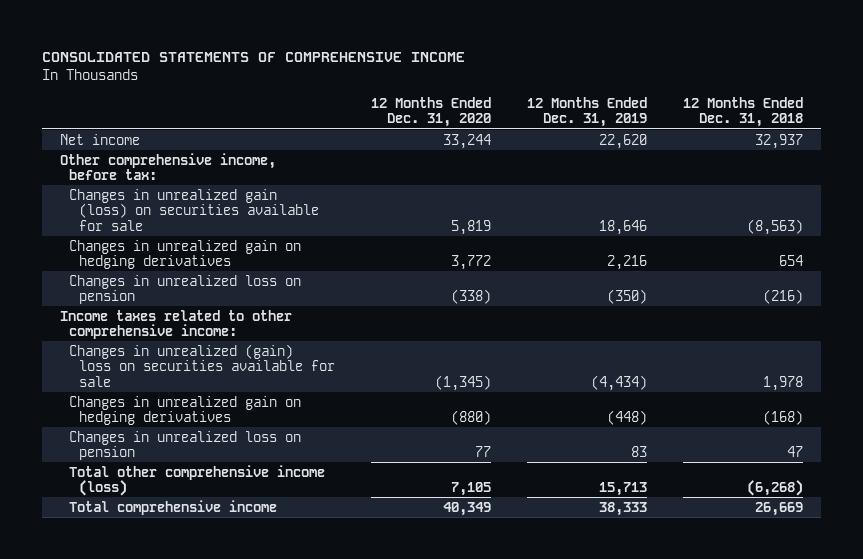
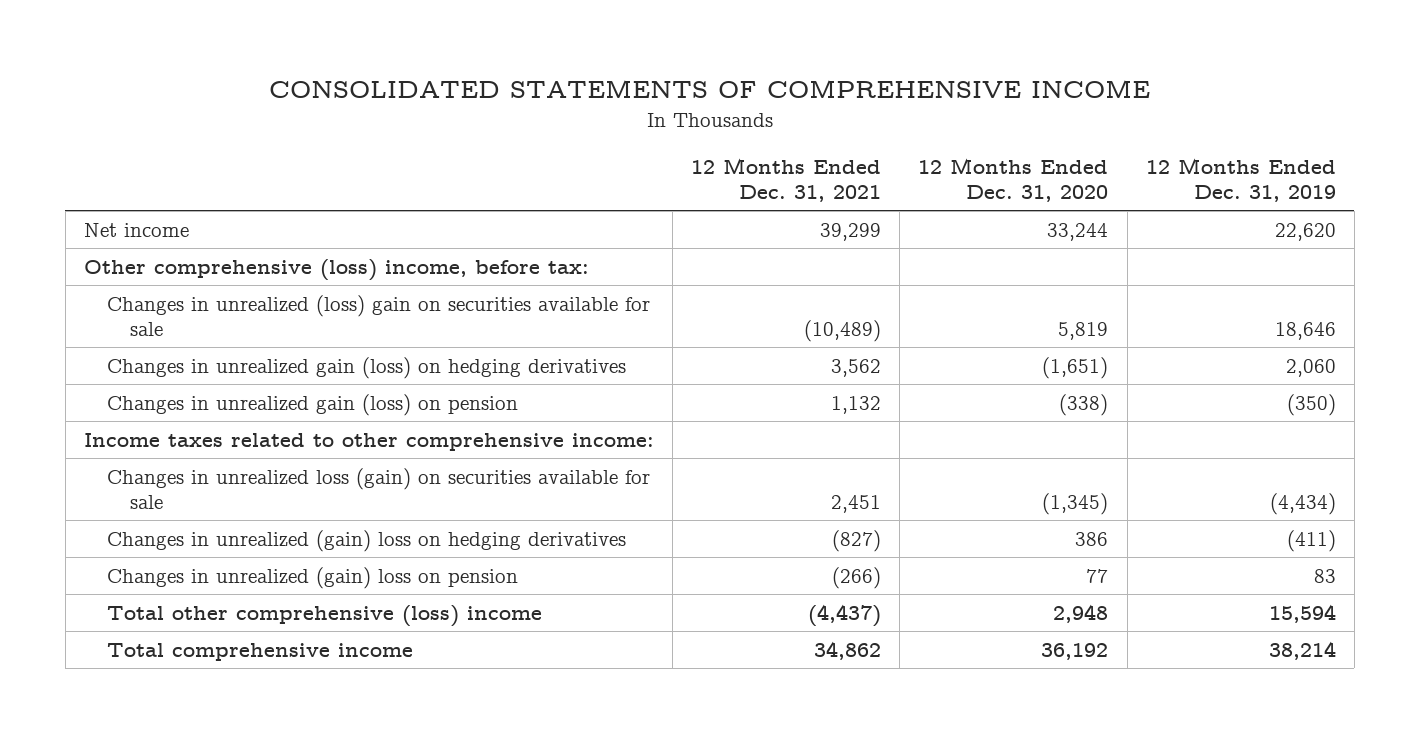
[683,96,804,128] 12 Months Ended Dec. 31, 2018 -> none
none -> [691,157,882,202] 12 Months Ended Dec. 31, 2021
[59,152,276,181] Other comprehensive income, before tax: -> [84,258,590,281] Other comprehensive (loss) income, before tax:
[69,188,319,231] Changes in unrealized gain (loss) on securities available for sale -> [107,294,651,336] Changes in unrealized (loss) gain on securities available for sale
[69,239,302,270] Changes in unrealized gain on hedging derivatives -> [107,356,627,379] Changes in unrealized gain (loss) on hedging derivatives
[451,255,492,271] 3,772 -> [1042,356,1109,379] (1,651)
[607,255,648,271] 2,216 -> [1285,358,1336,377] 2,060
[69,274,302,305] Changes in unrealized loss on pension -> [107,393,519,416] Changes in unrealized gain (loss) on pension
[69,343,335,387] Changes in unrealized (gain) loss on securities available for sale -> [107,467,651,509] Changes in unrealized loss (gain) on securities available for sale
[69,395,302,426] Changes in unrealized gain on hedging derivatives -> [107,529,627,552] Changes in unrealized (gain) loss on hedging derivatives
[451,410,492,426] (880) -> [1075,531,1109,546] 386
[607,410,648,426] (448) -> [1286,529,1336,552] (411)
[69,430,302,461] Changes in unrealized loss on pension -> [107,566,519,589] Changes in unrealized (gain) loss on pension
[69,464,326,497] Total other comprehensive income (loss) -> [107,604,543,627] Total other comprehensive (loss) income
[451,482,492,497] 7,105 -> [1053,603,1109,623] 2,948
[599,482,648,497] 15,713 -> [1268,603,1336,623] 15,594
[443,501,492,516] 40,349 -> [1041,642,1109,660] 36,192
[599,501,648,516] 38,333 -> [1268,640,1336,660] 38,214

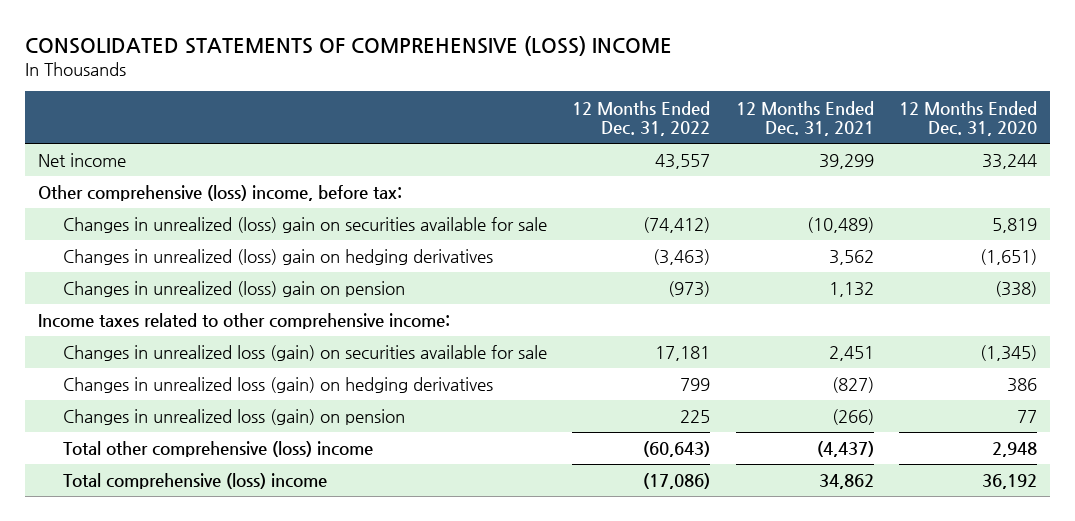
[268,80,1150,99] CONSOLIDATED STATEMENTS OF COMPREHENSIVE INCOME -> [25,35,673,56] CONSOLIDATED STATEMENTS OF COMPREHENSIVE (LOSS) INCOME
[1145,157,1336,202] 12 Months Ended Dec. 31, 2019 -> none
none -> [572,100,711,137] 12 Months Ended Dec. 31, 2022
[107,356,627,379] Changes in unrealized gain (loss) on hedging derivatives -> [63,249,494,266] Changes in unrealized (loss) gain on hedging derivatives
[107,393,519,416] Changes in unrealized gain (loss) on pension -> [63,281,406,298] Changes in unrealized (loss) gain on pension
[107,529,627,552] Changes in unrealized (gain) loss on hedging derivatives -> [63,377,494,394] Changes in unrealized loss (gain) on hedging derivatives
[107,566,519,589] Changes in unrealized (gain) loss on pension -> [63,409,406,426] Changes in unrealized loss (gain) on pension
[107,642,414,661] Total comprehensive income -> [63,473,328,490] Total comprehensive (loss) income

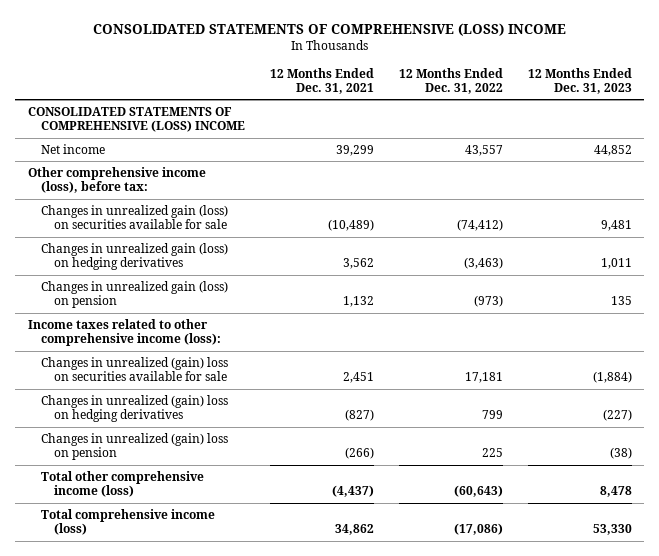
[898,100,1037,137] 12 Months Ended Dec. 31, 2020 -> none
none -> [527,67,632,94] 12 Months Ended Dec. 31, 2023
none -> [27,107,245,133] CONSOLIDATED STATEMENTS OF COMPREHENSIVE (LOSS) INCOME
[38,185,403,202] Other comprehensive (loss) income, before tax: -> [27,167,206,194] Other comprehensive income (loss), before tax:
[63,217,548,234] Changes in unrealized (loss) gain on securities available for sale -> [40,205,228,230] Changes in unrealized gain (loss) on securities available for sale
[63,249,494,266] Changes in unrealized (loss) gain on hedging derivatives -> [40,243,228,271] Changes in unrealized gain (loss) on hedging derivatives
[63,281,406,298] Changes in unrealized (loss) gain on pension -> [40,281,228,309] Changes in unrealized gain (loss) on pension
[38,313,451,330] Income taxes related to other comprehensive income: -> [27,319,221,347] Income taxes related to other comprehensive income (loss):
[63,345,548,362] Changes in unrealized loss (gain) on securities available for sale -> [40,357,228,382] Changes in unrealized (gain) loss on securities available for sale
[63,377,494,394] Changes in unrealized loss (gain) on hedging derivatives -> [40,395,228,423] Changes in unrealized (gain) loss on hedging derivatives
[63,409,406,426] Changes in unrealized loss (gain) on pension -> [40,433,228,461] Changes in unrealized (gain) loss on pension
[63,441,374,458] Total other comprehensive (loss) income -> [40,471,204,498] Total other comprehensive income (loss)
[63,473,328,490] Total comprehensive (loss) income -> [40,509,215,536] Total comprehensive income (loss)

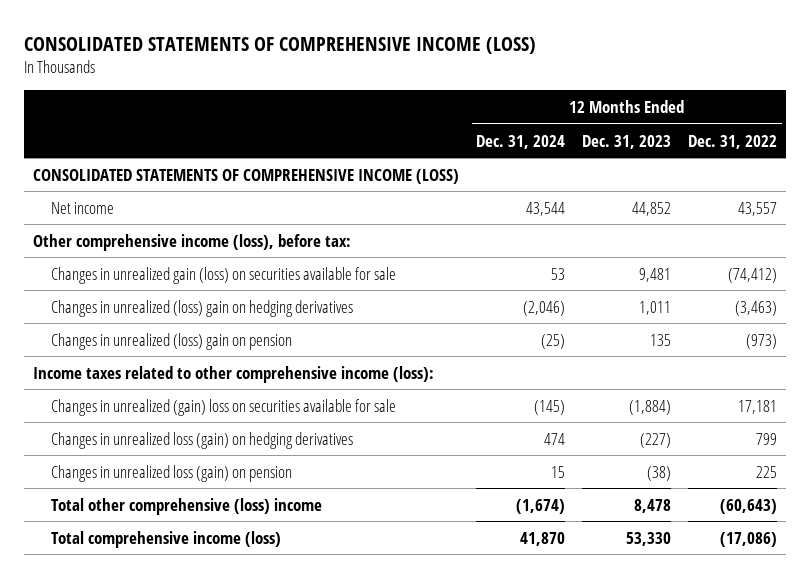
[92,22,566,36] CONSOLIDATED STATEMENTS OF COMPREHENSIVE (LOSS) INCOME -> [24,36,537,54] CONSOLIDATED STATEMENTS OF COMPREHENSIVE INCOME (LOSS)
[269,67,374,94] 12 Months Ended Dec. 31, 2021 -> none
none -> [476,134,566,149] Dec. 31, 2024
[27,107,245,133] CONSOLIDATED STATEMENTS OF COMPREHENSIVE (LOSS) INCOME -> [32,168,459,184] CONSOLIDATED STATEMENTS OF COMPREHENSIVE INCOME (LOSS)
[40,243,228,271] Changes in unrealized gain (loss) on hedging derivatives -> [50,299,353,317] Changes in unrealized (loss) gain on hedging derivatives
[40,281,228,309] Changes in unrealized gain (loss) on pension -> [50,332,292,350] Changes in unrealized (loss) gain on pension
[40,395,228,423] Changes in unrealized (gain) loss on hedging derivatives -> [50,431,353,449] Changes in unrealized loss (gain) on hedging derivatives
[40,433,228,461] Changes in unrealized (gain) loss on pension -> [50,464,292,482] Changes in unrealized loss (gain) on pension
[40,471,204,498] Total other comprehensive income (loss) -> [50,497,322,515] Total other comprehensive (loss) income

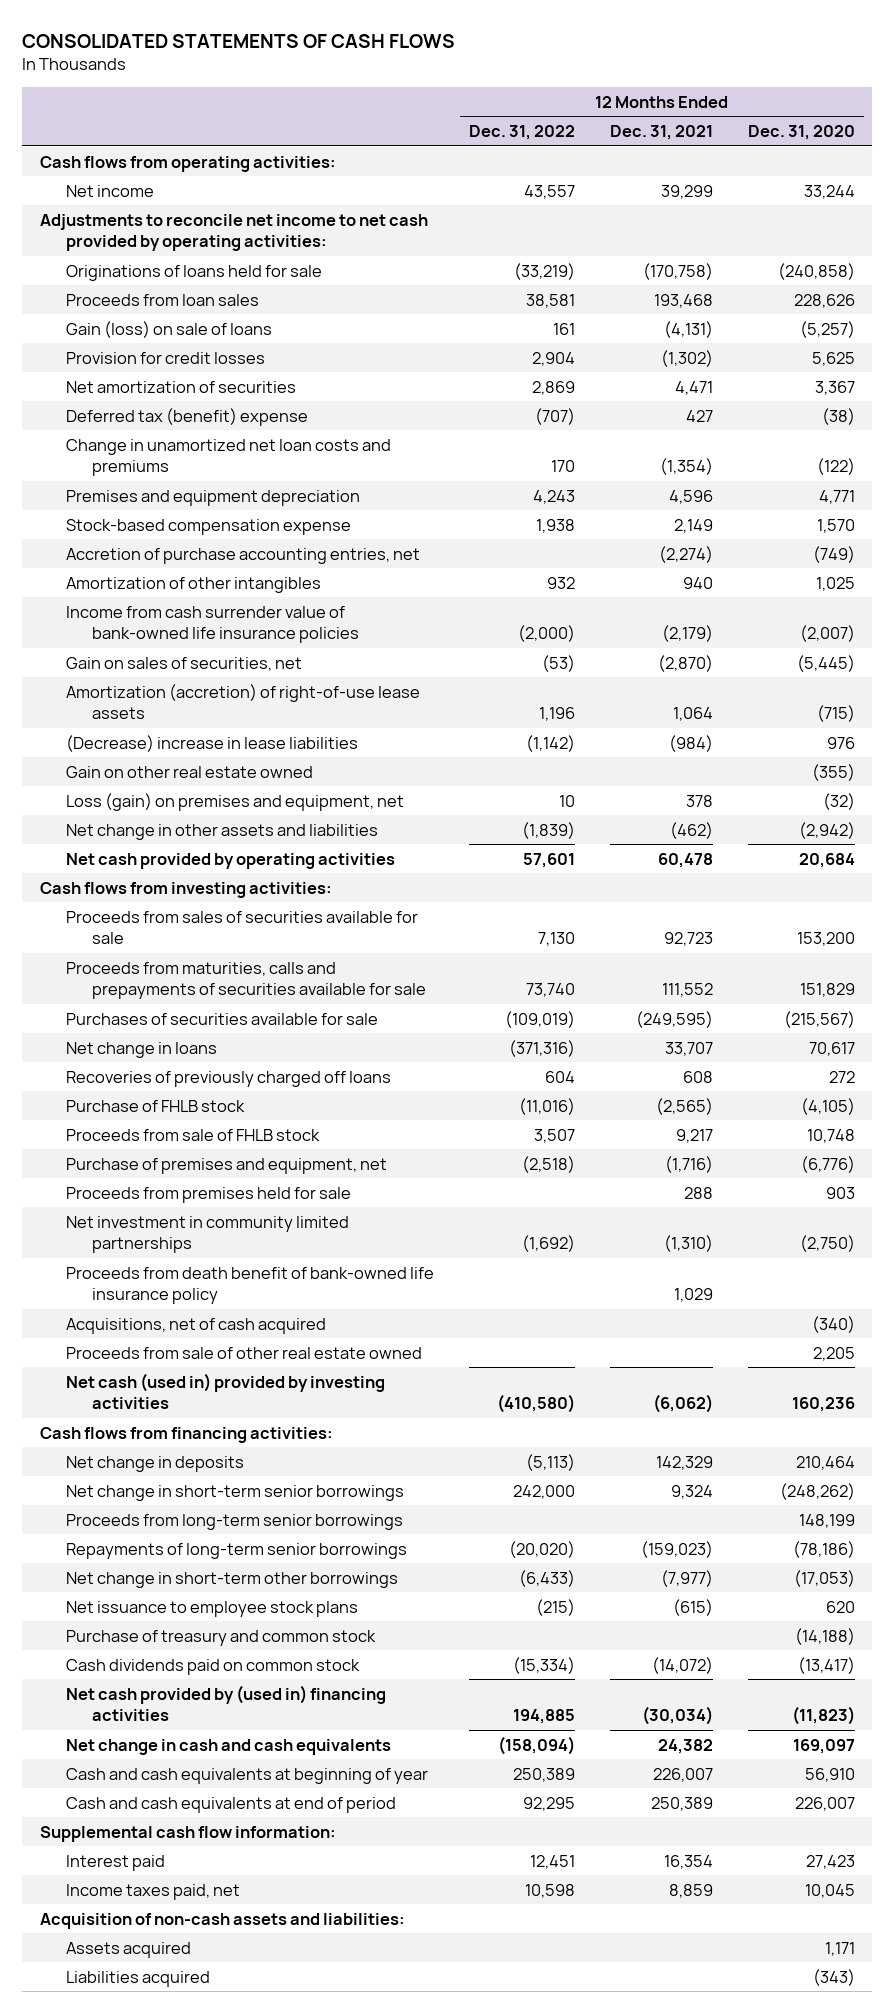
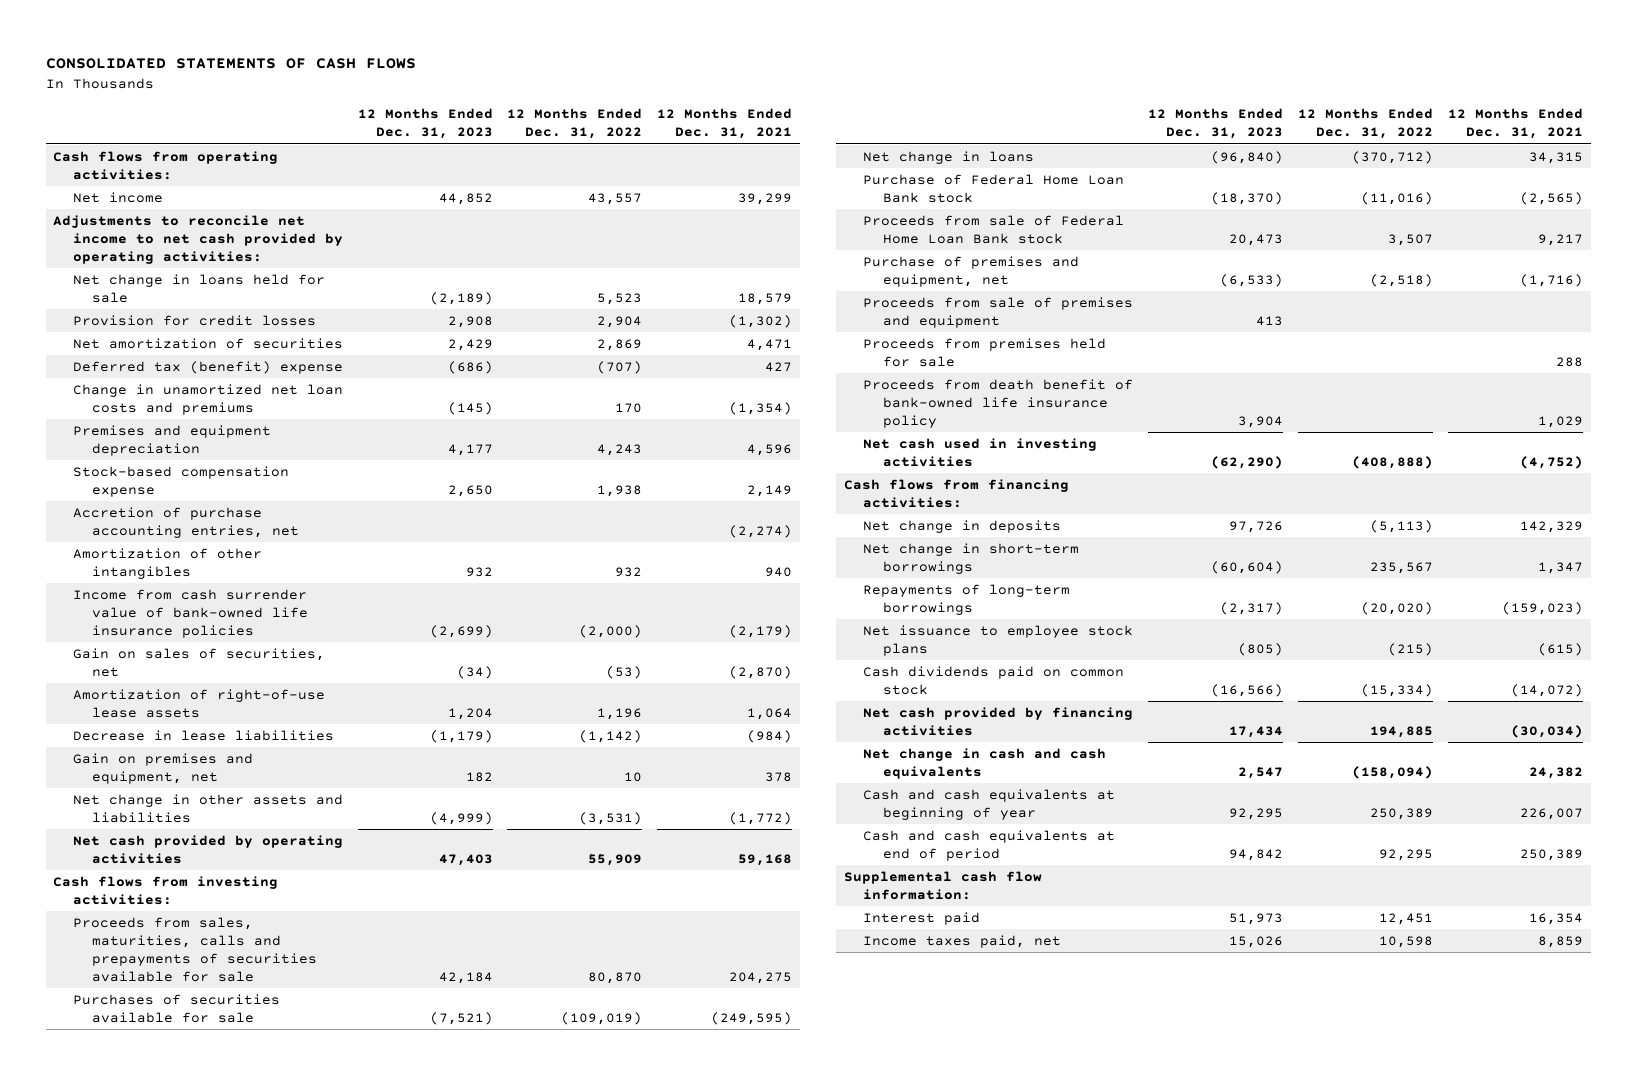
[747,124,855,140] Dec. 31, 2020 -> none
none -> [357,108,493,140] 12 Months Ended Dec. 31, 2023
[65,264,322,281] Originations of loans held for sale -> none
[65,293,259,306] Proceeds from loan sales -> none
[65,320,272,338] Gain (loss) on sale of loans -> none
none -> [72,273,325,303] Net change in loans held for sale
[65,765,313,778] Gain on other real estate owned -> none
[65,683,420,720] Amortization (accretion) of right-of-use lease assets -> [72,688,325,718] Amortization of right-of-use lease assets
[65,734,358,752] (Decrease) increase in lease liabilities -> [72,729,334,741] Decrease in lease liabilities
[65,792,404,811] Loss (gain) on premises and equipment, net -> [72,752,253,784] Gain on premises and equipment, net
[521,821,575,839] (1,839) -> [579,811,643,825] (3,531)
[669,821,713,839] (462) -> [729,811,793,825] (1,772)
[522,852,575,868] 57,601 -> [588,853,643,866] 55,909
[657,852,713,868] 60,478 -> [738,853,793,866] 59,168
[65,910,418,945] Proceeds from sales of securities available for sale -> none
[65,961,426,1000] Proceeds from maturities, calls and prepayments of securities available for sale -> [72,916,318,982] Proceeds from sales, maturities, calls and prepayments of securities available for sale
[525,983,575,998] 73,740 -> [588,971,643,984] 80,870
[661,983,713,998] 111,552 -> [729,971,793,984] 204,275
[65,1070,391,1087] Recoveries of previously charged off loans -> none
[508,1039,575,1057] (371,316) -> [1352,150,1434,164] (370,712)
[664,1041,713,1056] 33,707 -> [1529,151,1584,164] 34,315
[65,1099,245,1112] Purchase of FHLB stock -> [863,173,1125,203] Purchase of Federal Home Loan Bank stock
[65,1128,320,1141] Proceeds from sale of FHLB stock -> [863,214,1125,244] Proceeds from sale of Federal Home Loan Bank stock
none -> [863,296,1134,328] Proceeds from sale of premises and equipment
[65,1215,349,1254] Net investment in community limited partnerships -> none
[65,1317,326,1334] Acquisitions, net of cash acquired -> none
[65,1346,422,1359] Proceeds from sale of other real estate owned -> none
[65,1372,385,1410] Net cash (used in) provided by investing activities -> [863,437,1098,467] Net cash used in investing activities
[496,1394,575,1414] (410,580) -> [1352,455,1434,469] (408,888)
[652,1394,713,1414] (6,062) -> [1520,455,1584,469] (4,752)
[65,1513,403,1530] Proceeds from long-term senior borrowings -> none
[65,1571,398,1588] Net change in short-term other borrowings -> none
[65,1484,404,1501] Net change in short-term senior borrowings -> [863,542,1080,574] Net change in short-term borrowings
[512,1484,575,1499] 242,000 -> [1370,561,1434,574] 235,567
[670,1484,713,1499] 9,324 -> [1538,561,1584,574] 1,347
[65,1542,407,1559] Repayments of long-term senior borrowings -> [863,583,1071,615] Repayments of long-term borrowings
[65,1629,376,1646] Purchase of treasury and common stock -> none
[65,1684,386,1722] Net cash provided by (used in) financing activities -> [863,706,1134,736] Net cash provided by financing activities
[39,1912,405,1929] Acquisition of non-cash assets and liabilities: -> none
[65,1941,191,1958] Assets acquired -> none
[65,1970,210,1987] Liabilities acquired -> none

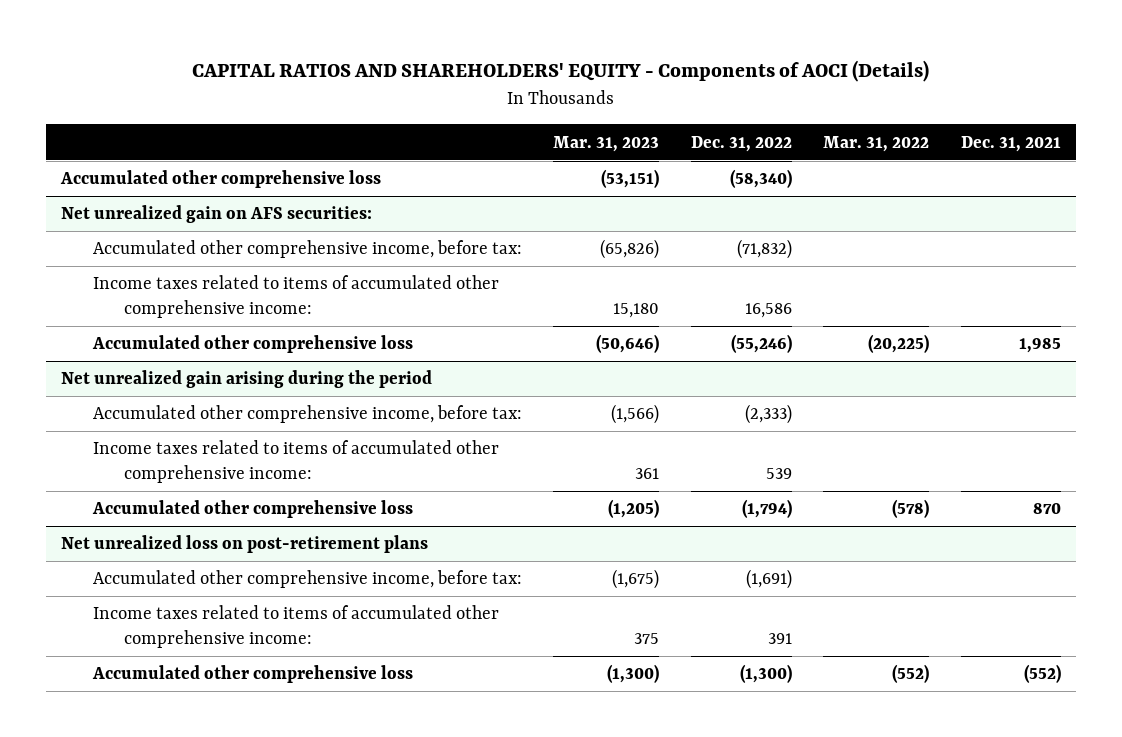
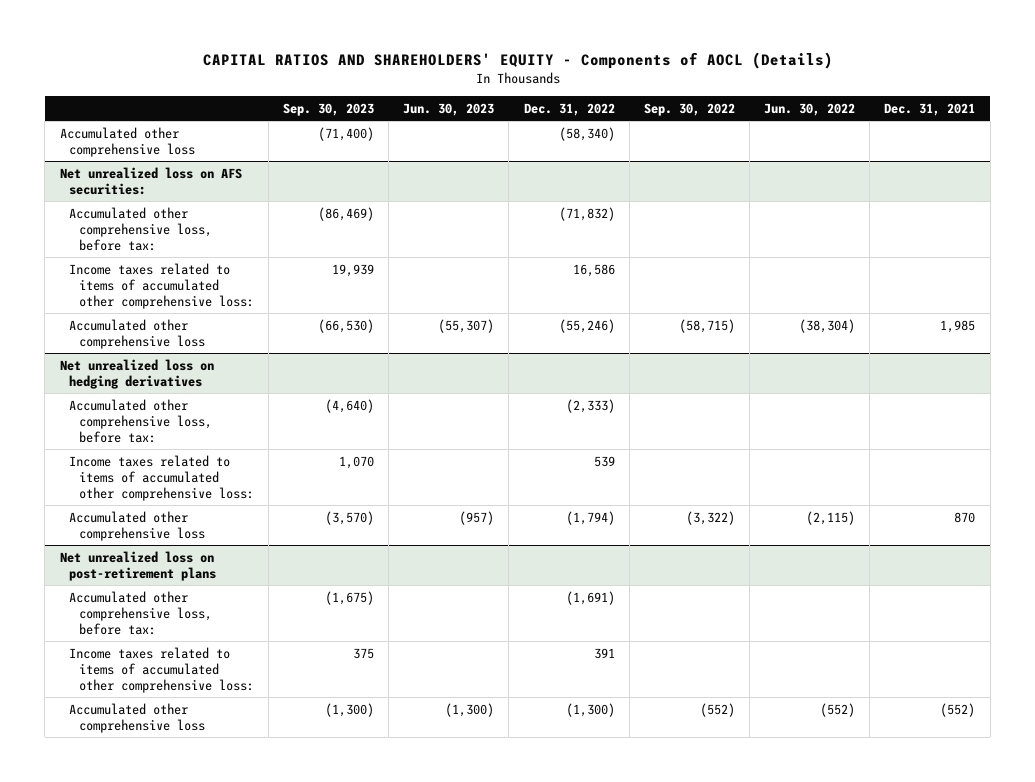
[192,59,930,82] CAPITAL RATIOS AND SHAREHOLDERS' EQUITY - Components of AOCI (Details) -> [202,52,833,70] CAPITAL RATIOS AND SHAREHOLDERS' EQUITY - Components of AOCL (Details)
[553,135,660,152] Mar. 31, 2023 -> none
[823,135,930,152] Mar. 31, 2022 -> none
none -> [282,102,374,116] Sep. 30, 2023
none -> [403,102,495,116] Jun. 30, 2023
none -> [643,102,735,116] Sep. 30, 2022
none -> [764,102,856,116] Jun. 30, 2022
[61,205,373,224] Net unrealized gain on AFS securities: -> [59,166,242,195] Net unrealized loss on AFS securities:
[92,240,522,259] Accumulated other comprehensive income, before tax: -> [69,206,212,251] Accumulated other comprehensive loss, before tax:
[92,275,499,319] Income taxes related to items of accumulated other comprehensive income: -> [69,262,254,309] Income taxes related to items of accumulated other comprehensive loss:
[61,370,433,389] Net unrealized gain arising during the period -> [59,358,214,389] Net unrealized loss on hedging derivatives
[92,405,522,424] Accumulated other comprehensive income, before tax: -> [69,398,212,443] Accumulated other comprehensive loss, before tax:
[92,440,499,484] Income taxes related to items of accumulated other comprehensive income: -> [69,454,254,501] Income taxes related to items of accumulated other comprehensive loss:
[92,570,522,589] Accumulated other comprehensive income, before tax: -> [69,590,212,635] Accumulated other comprehensive loss, before tax:
[92,605,499,649] Income taxes related to items of accumulated other comprehensive income: -> [69,646,254,693] Income taxes related to items of accumulated other comprehensive loss:

